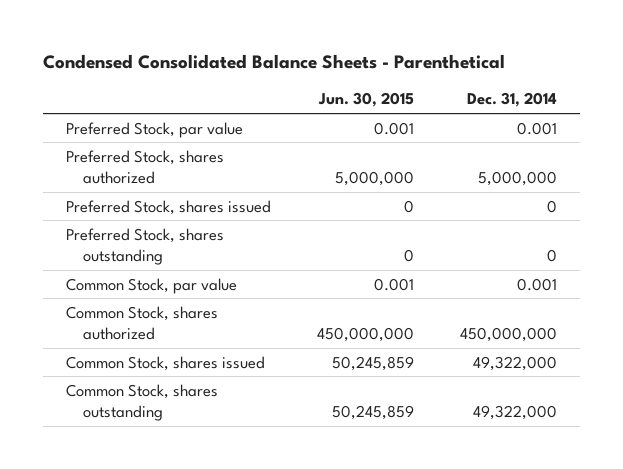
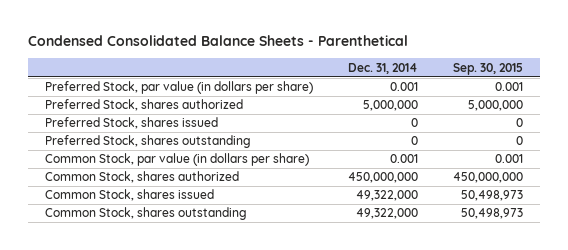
[317,92,414,108] Jun. 30, 2015 -> none
none -> [452,62,523,75] Sep. 30, 2015
[65,121,243,138] Preferred Stock, par value -> [45,81,314,95] Preferred Stock, par value (in dollars per share)
[65,277,237,294] Common Stock, par value -> [45,153,310,167] Common Stock, par value (in dollars per share)

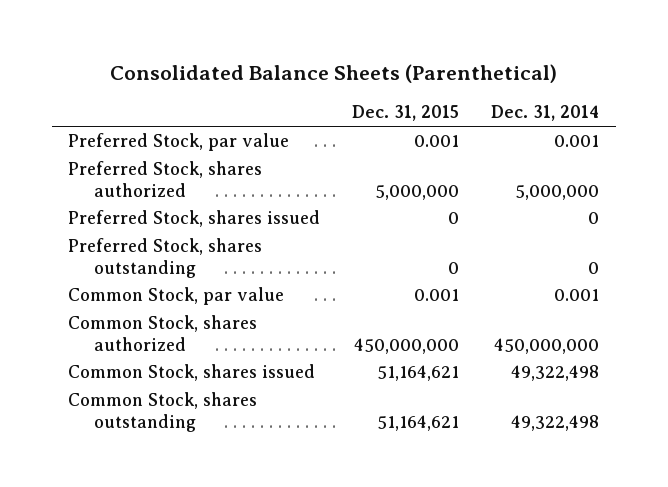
[27,35,408,47] Condensed Consolidated Balance Sheets - Parenthetical -> [109,64,557,84] Consolidated Balance Sheets (Parenthetical)
[452,62,523,75] Sep. 30, 2015 -> none
none -> [352,105,460,122] Dec. 31, 2015
[45,81,314,95] Preferred Stock, par value (in dollars per share) -> [68,133,290,152] Preferred Stock, par value
[45,153,310,167] Common Stock, par value (in dollars per share) -> [68,287,285,306] Common Stock, par value
[355,190,418,202] 49,322,000 -> [511,365,600,382] 49,322,498
[355,208,418,220] 49,322,000 -> [511,414,600,431] 49,322,498

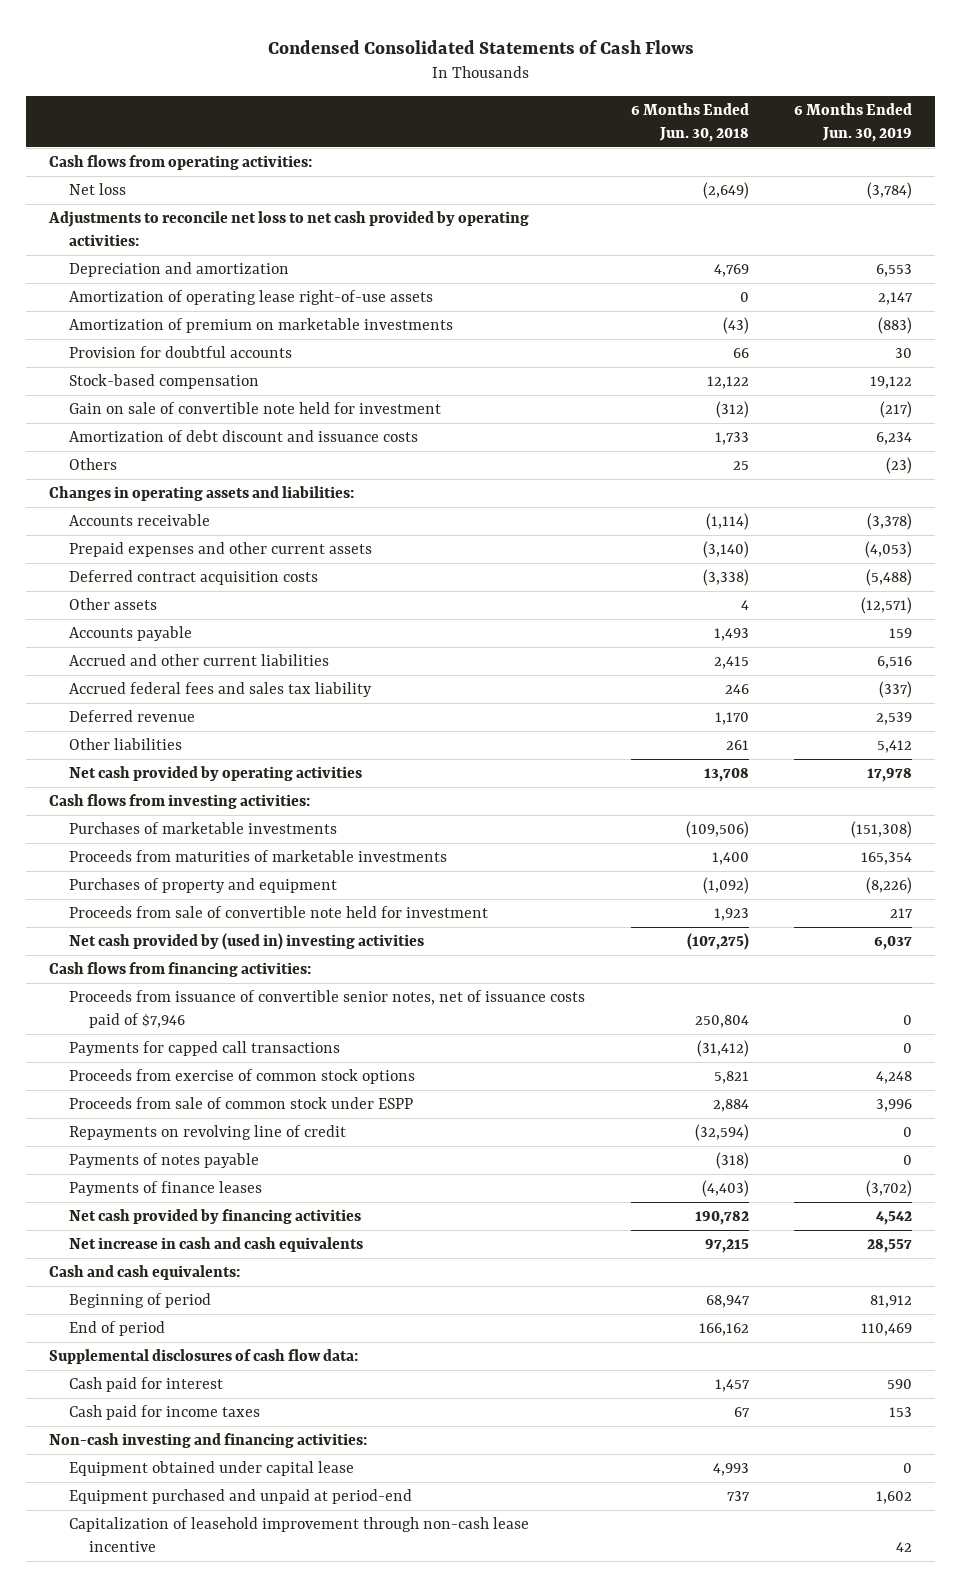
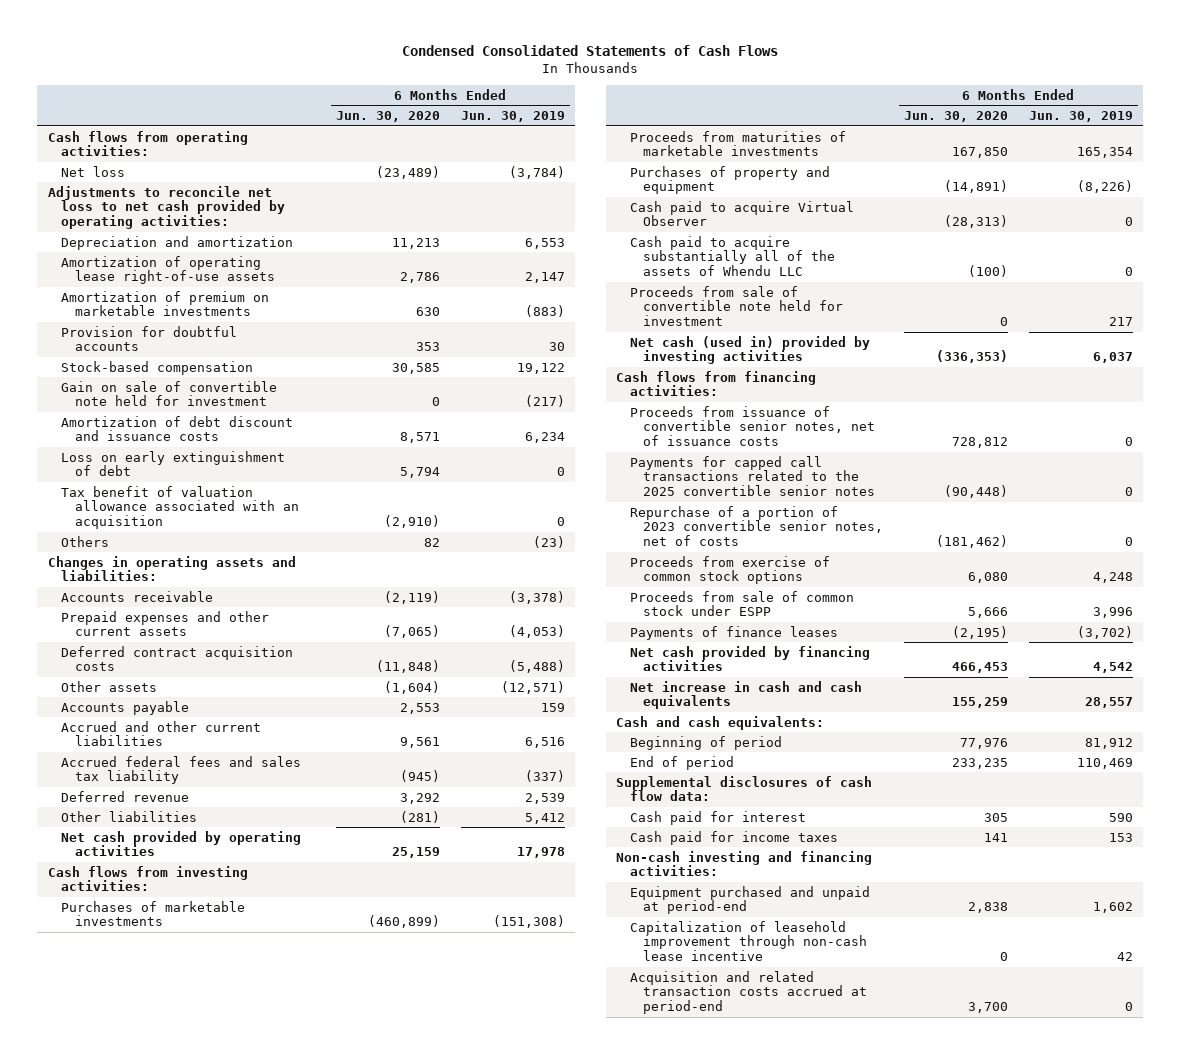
[630,102,749,142] 6 Months Ended Jun. 30, 2018 -> none
none -> [335,111,440,123] Jun. 30, 2020
none -> [61,450,286,477] Loss on early extinguishment of debt
none -> [61,485,300,529] Tax benefit of valuation allowance associated with an acquisition
none -> [629,200,854,227] Cash paid to acquire Virtual Observer
none -> [629,235,836,276] Cash paid to acquire substantially all of the assets of Whendu LLC
[69,932,425,950] Net cash provided by (used in) investing activities -> [629,335,870,365] Net cash (used in) provided by investing activities
[69,989,586,1028] Proceeds from issuance of convertible senior notes, net of issuance costs paid of $7,946 -> [629,405,876,446] Proceeds from issuance of convertible senior notes, net of issuance costs
[69,1040,341,1056] Payments for capped call transactions -> [629,455,876,496] Payments for capped call transactions related to the 2025 convertible senior notes
none -> [629,505,884,546] Repurchase of a portion of 2023 convertible senior notes, net of costs
[69,1124,347,1140] Repayments on revolving line of credit -> none
[69,1152,260,1168] Payments of notes payable -> none
[69,1460,355,1476] Equipment obtained under capital lease -> none
none -> [629,970,868,1014] Acquisition and related transaction costs accrued at period-end

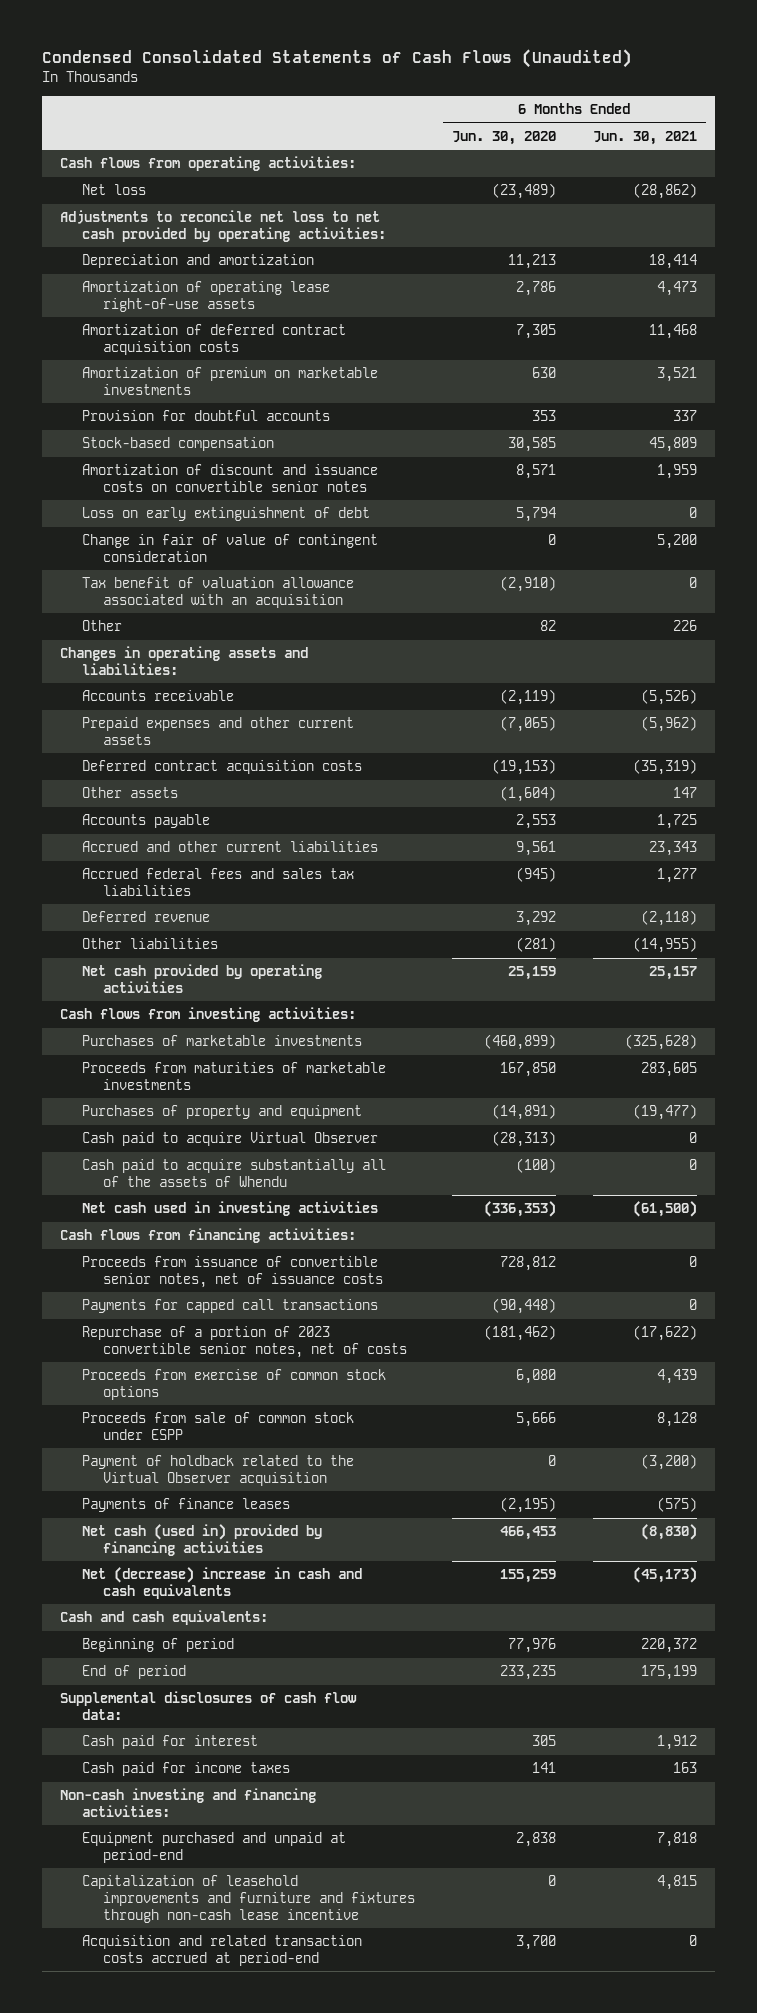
[402,45,779,57] Condensed Consolidated Statements of Cash Flows -> [41,49,632,69] Condensed Consolidated Statements of Cash Flows (Unaudited)
[460,111,565,123] Jun. 30, 2019 -> none
none -> [592,130,697,145] Jun. 30, 2021
none -> [81,324,346,355] Amortization of deferred contract acquisition costs
[61,380,278,407] Gain on sale of convertible note held for investment -> none
[61,415,294,442] Amortization of debt discount and issuance costs -> [81,464,378,492] Amortization of discount and issuance costs on convertible senior notes
none -> [81,534,378,562] Change in fair of value of contingent consideration
[61,535,110,547] Others -> [81,620,122,632] Other
[375,660,440,674] (11,848) -> [492,759,557,776] (19,153)
[61,755,302,785] Accrued federal fees and sales tax liability -> [81,868,354,896] Accrued federal fees and sales tax liabilities
[629,285,844,326] Proceeds from sale of convertible note held for investment -> none
[629,235,836,276] Cash paid to acquire substantially all of the assets of Whendu LLC -> [81,1159,386,1187] Cash paid to acquire substantially all of the assets of Whendu
[629,335,870,365] Net cash (used in) provided by investing activities -> [81,1201,378,1217] Net cash used in investing activities
[629,455,876,496] Payments for capped call transactions related to the 2025 convertible senior notes -> [81,1299,378,1314] Payments for capped call transactions
none -> [81,1455,354,1486] Payment of holdback related to the Virtual Observer acquisition
[629,645,870,672] Net cash provided by financing activities -> [81,1524,322,1556] Net cash (used in) provided by financing activities
[629,680,862,710] Net increase in cash and cash equivalents -> [81,1567,362,1599] Net (decrease) increase in cash and cash equivalents
[629,920,868,961] Capitalization of leasehold improvement through non-cash lease incentive -> [81,1875,416,1923] Capitalization of leasehold improvements and furniture and fixtures through non-cash lease incentive

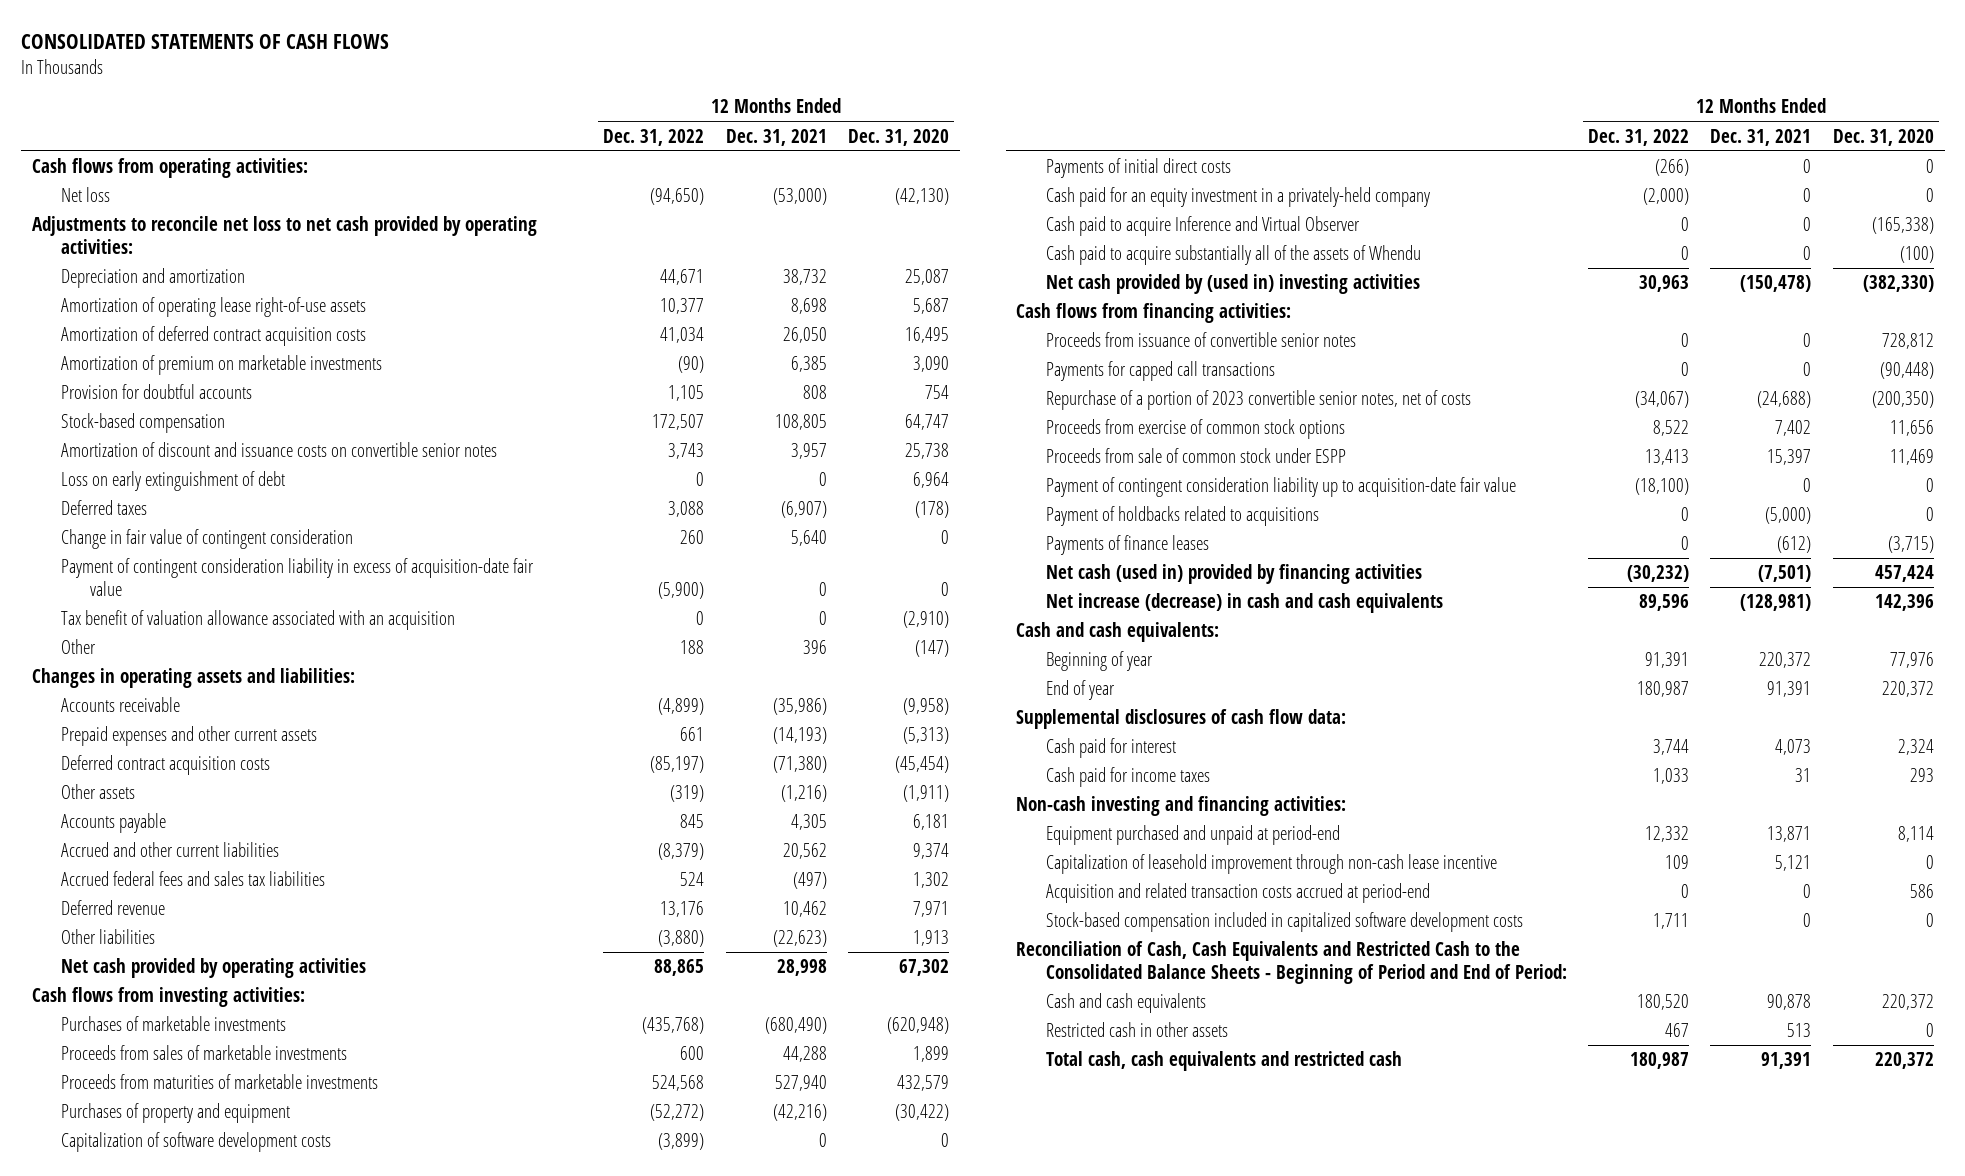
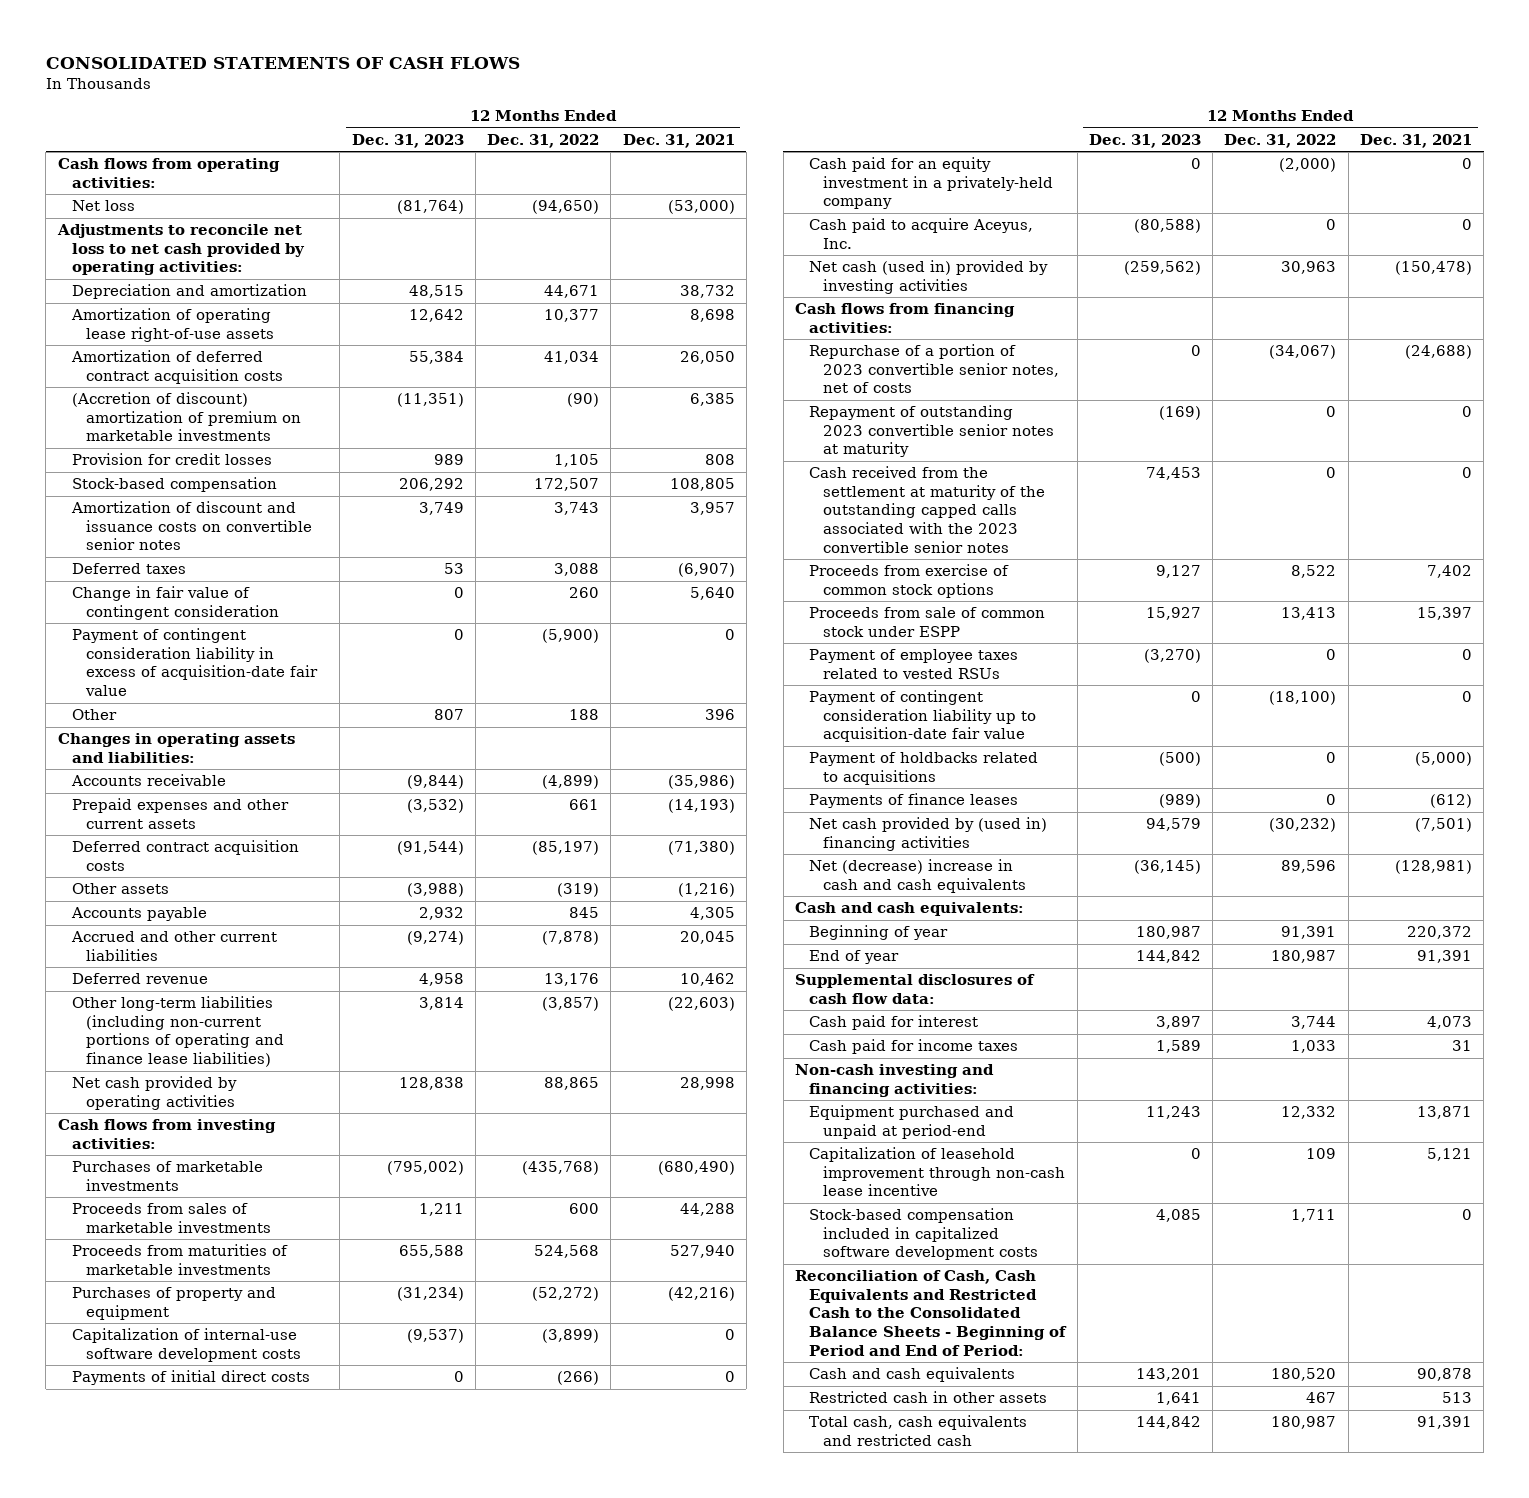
[848,128,950,146] Dec. 31, 2020 -> none
none -> [351,133,464,148] Dec. 31, 2023
[60,355,382,376] Amortization of premium on marketable investments -> [71,392,302,442] (Accretion of discount) amortization of premium on marketable investments
[60,384,252,400] Provision for doubtful accounts -> [71,453,272,466] Provision for credit losses
[60,471,285,492] Loss on early extinguishment of debt -> none
[60,610,455,631] Tax benefit of valuation allowance associated with an acquisition -> none
[60,871,325,887] Accrued federal fees and sales tax liabilities -> none
[658,843,705,861] (8,379) -> [542,931,600,946] (7,878)
[782,843,827,860] 20,562 -> [679,931,735,945] 20,045
[60,929,155,945] Other liabilities -> none
none -> [71,996,285,1068] Other long-term liabilities (including non-current portions of operating and finance lease liabilities)
[60,1132,331,1153] Capitalization of software development costs -> [71,1328,302,1362] Capitalization of internal-use software development costs
[1045,245,1421,266] Cash paid to acquire substantially all of the assets of Whendu -> none
[1045,216,1360,237] Cash paid to acquire Inference and Virtual Observer -> [809,218,1034,249] Cash paid to acquire Aceyus, Inc.
[1045,274,1420,295] Net cash provided by (used in) investing activities -> [809,260,1049,294] Net cash (used in) provided by investing activities
[1045,332,1356,348] Proceeds from issuance of convertible senior notes -> none
[1045,361,1275,382] Payments for capped call transactions -> none
none -> [809,405,1055,458] Repayment of outstanding 2023 convertible senior notes at maturity
none -> [809,466,1046,553] Cash received from the settlement at maturity of the outstanding capped calls associated with the 2023 convertible senior notes
none -> [809,649,1019,679] Payment of employee taxes related to vested RSUs
[1045,564,1422,585] Net cash (used in) provided by financing activities -> [809,817,1048,851] Net cash provided by (used in) financing activities
[1045,593,1443,614] Net increase (decrease) in cash and cash equivalents -> [809,859,1027,893] Net (decrease) increase in cash and cash equivalents
[1045,883,1430,904] Acquisition and related transaction costs accrued at period-end -> none

